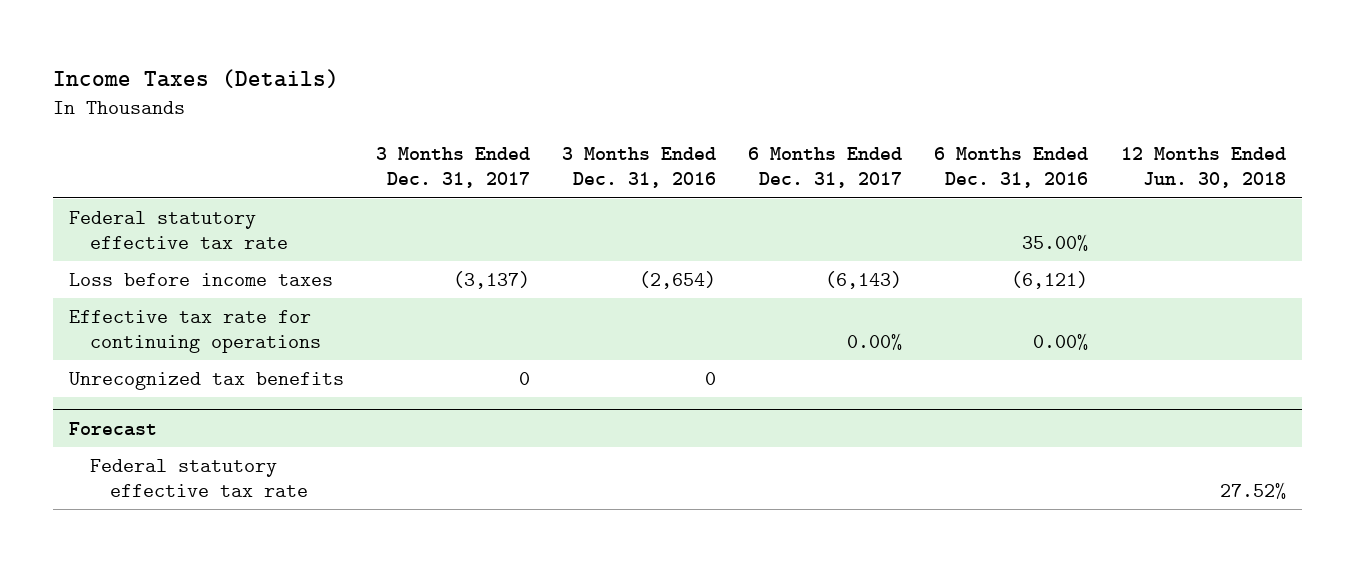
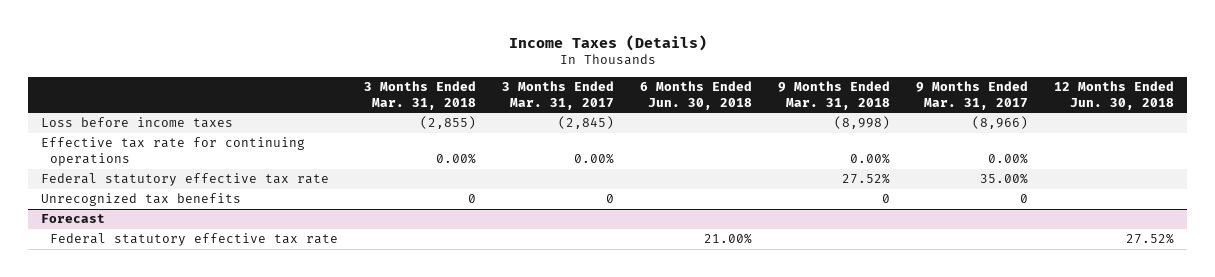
[376,147,531,189] 3 Months Ended Dec. 31, 2017 -> none
[562,147,717,189] 3 Months Ended Dec. 31, 2016 -> none
[748,147,903,189] 6 Months Ended Dec. 31, 2017 -> none
[934,147,1089,189] 6 Months Ended Dec. 31, 2016 -> none
none -> [364,81,477,110] 3 Months Ended Mar. 31, 2018
none -> [502,81,615,110] 3 Months Ended Mar. 31, 2017
none -> [640,81,753,110] 6 Months Ended Jun. 30, 2018
none -> [778,81,891,110] 9 Months Ended Mar. 31, 2018
none -> [916,81,1029,110] 9 Months Ended Mar. 31, 2017
[69,211,288,250] Federal statutory effective tax rate -> [41,173,330,187] Federal statutory effective tax rate

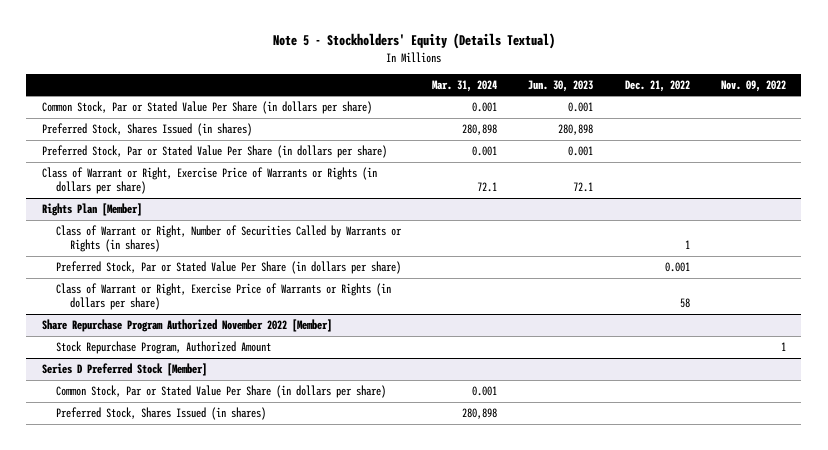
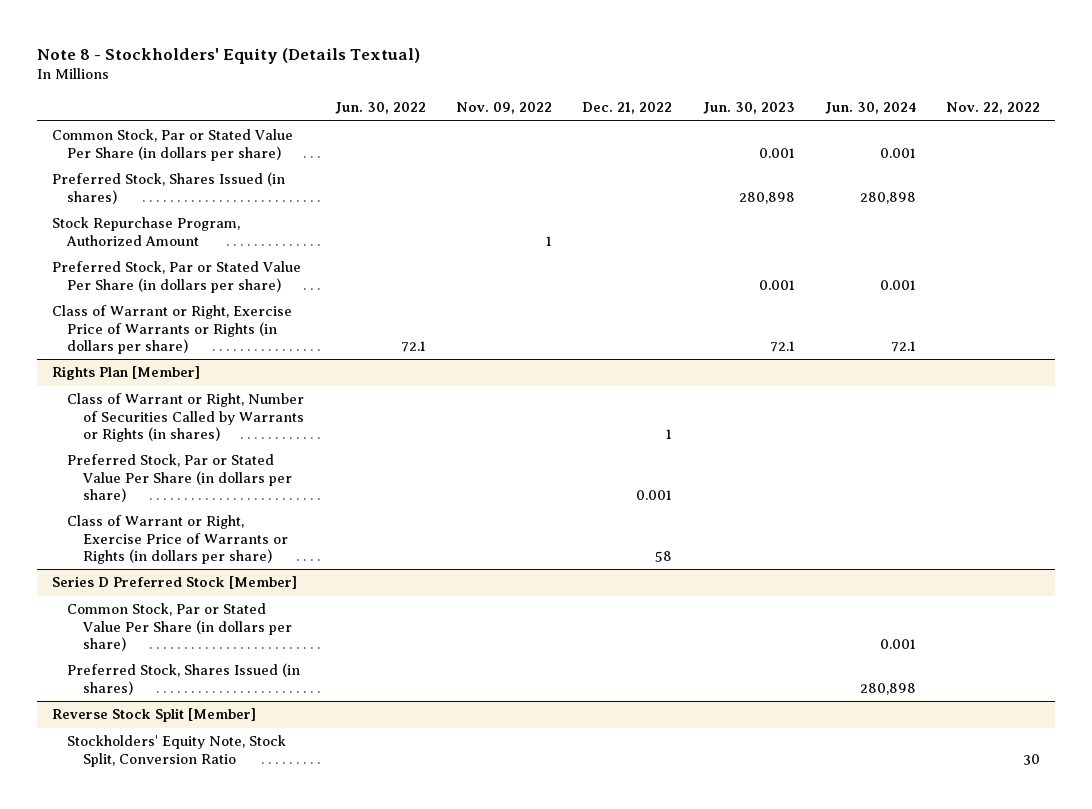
[272,33,555,50] Note 5 - Stockholders' Equity (Details Textual) -> [36,47,420,64] Note 8 - Stockholders' Equity (Details Textual)
[432,79,498,92] Mar. 31, 2024 -> none
none -> [334,102,426,115] Jun. 30, 2022
none -> [824,102,916,115] Jun. 30, 2024
none -> [946,102,1041,115] Nov. 22, 2022
none -> [51,217,240,246] Stock Repurchase Program, Authorized Amount
[41,319,332,333] Share Repurchase Program Authorized November 2022 [Member] -> none
[55,341,271,355] Stock Repurchase Program, Authorized Amount -> none
none -> [51,708,256,723] Reverse Stock Split [Member]
none -> [67,735,287,767] Stockholders' Equity Note, Stock Split, Conversion Ratio

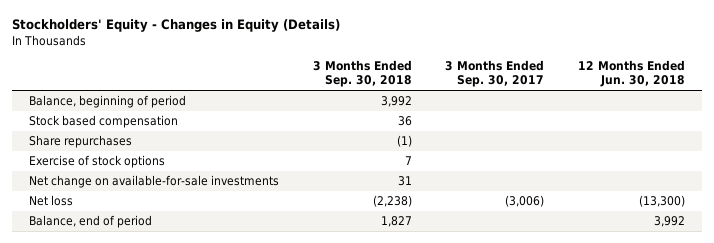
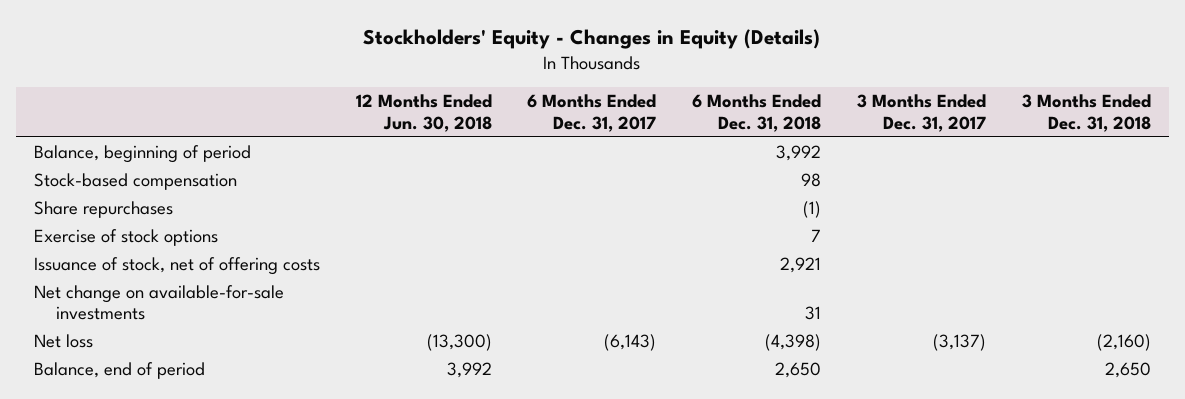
[312,60,412,88] 3 Months Ended Sep. 30, 2018 -> none
[445,60,545,88] 3 Months Ended Sep. 30, 2017 -> none
none -> [527,94,657,132] 6 Months Ended Dec. 31, 2017
none -> [692,94,822,132] 6 Months Ended Dec. 31, 2018
none -> [857,94,987,132] 3 Months Ended Dec. 31, 2017
none -> [1021,94,1151,132] 3 Months Ended Dec. 31, 2018
[28,115,178,129] Stock based compensation -> [33,173,237,191] Stock-based compensation
none -> [33,257,320,276] Issuance of stock, net of offering costs

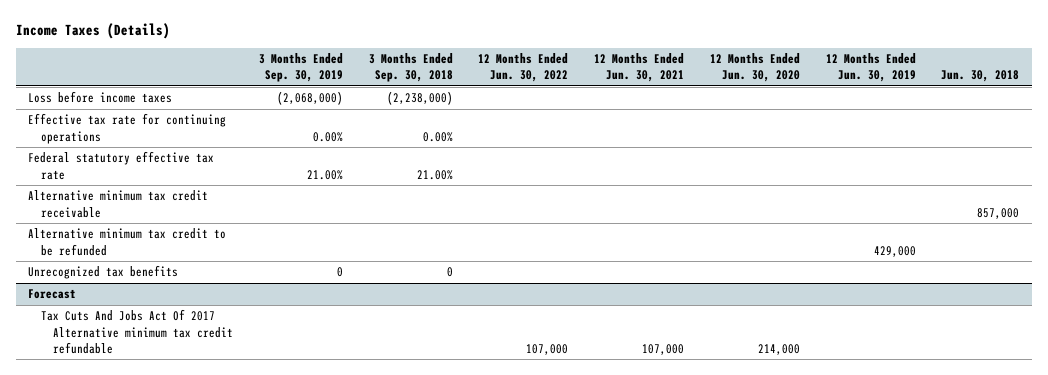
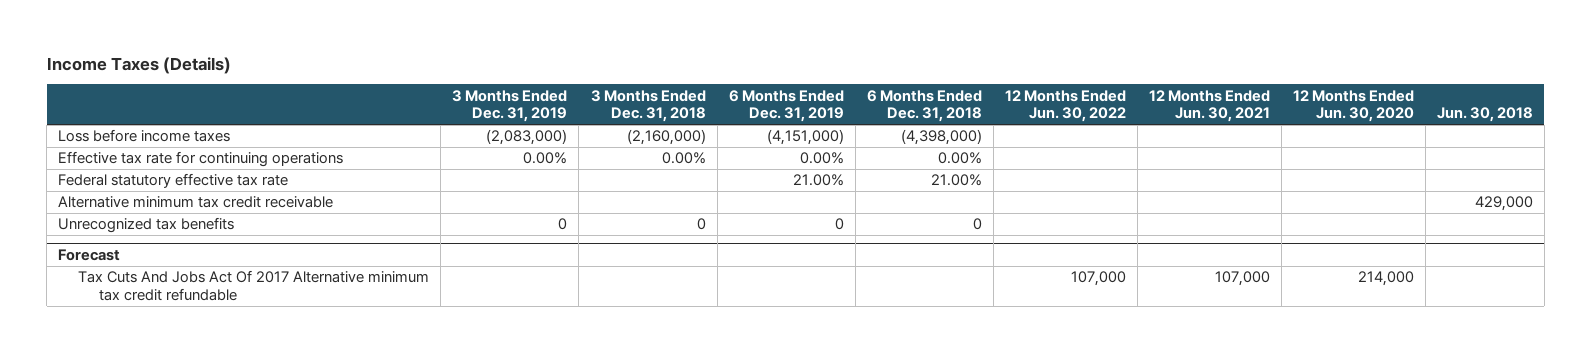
[259,52,344,83] 3 Months Ended Sep. 30, 2019 -> none
[368,52,453,83] 3 Months Ended Sep. 30, 2018 -> none
[825,52,916,83] 12 Months Ended Jun. 30, 2019 -> none
none -> [452,89,568,123] 3 Months Ended Dec. 31, 2019
none -> [590,89,706,123] 3 Months Ended Dec. 31, 2018
none -> [728,89,844,123] 6 Months Ended Dec. 31, 2019
none -> [866,89,982,123] 6 Months Ended Dec. 31, 2018
[28,228,227,256] Alternative minimum tax credit to be refunded -> none
[977,207,1020,219] 857,000 -> [1474,196,1533,212] 429,000

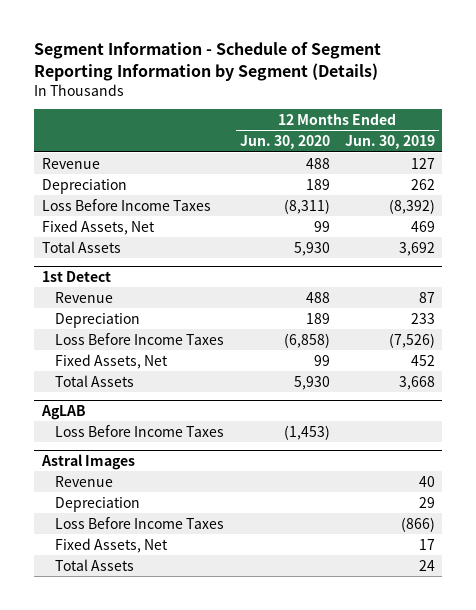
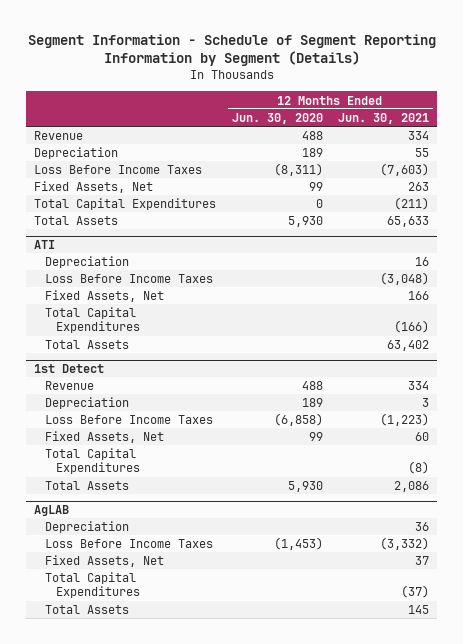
[344,135,435,150] Jun. 30, 2019 -> none
none -> [338,112,430,124] Jun. 30, 2021
none -> [34,198,217,211] Total Capital Expenditures
none -> [34,240,56,250] ATI
none -> [44,256,129,269] Depreciation
none -> [44,274,213,284] Loss Before Income Taxes
none -> [44,290,164,303] Fixed Assets, Net
none -> [44,307,140,334] Total Capital Expenditures
none -> [44,340,129,350] Total Assets
none -> [44,448,140,475] Total Capital Expenditures
none -> [44,521,129,534] Depreciation
[40,453,135,470] Astral Images -> none
[55,475,114,487] Revenue -> none
[55,496,141,512] Depreciation -> none
[55,516,225,529] Loss Before Income Taxes -> none
[55,537,169,553] Fixed Assets, Net -> none
[55,558,135,571] Total Assets -> none
none -> [44,555,164,568] Fixed Assets, Net
none -> [44,572,140,599] Total Capital Expenditures
none -> [44,605,129,615] Total Assets

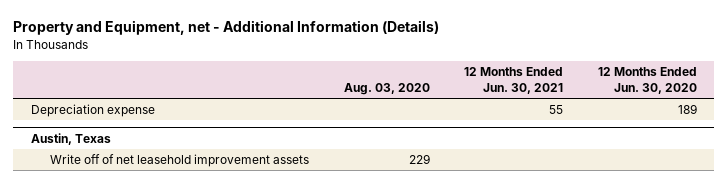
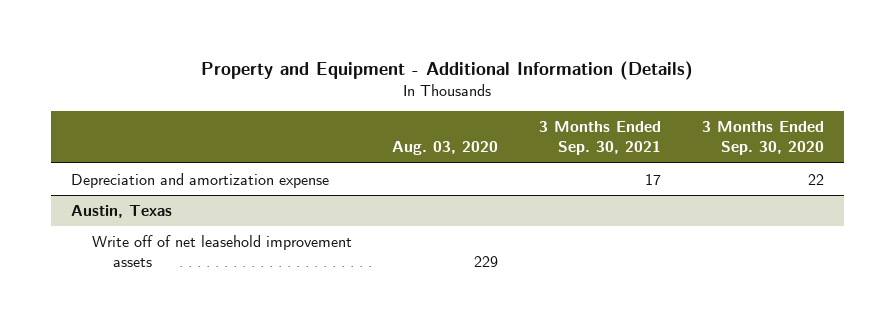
[13,20,440,36] Property and Equipment, net - Additional Information (Details) -> [201,60,694,80] Property and Equipment - Additional Information (Details)
[464,67,564,94] 12 Months Ended Jun. 30, 2021 -> none
[597,67,697,94] 12 Months Ended Jun. 30, 2020 -> none
none -> [539,121,662,156] 3 Months Ended Sep. 30, 2021
none -> [701,121,824,156] 3 Months Ended Sep. 30, 2020
[30,104,155,118] Depreciation expense -> [71,173,330,189] Depreciation and amortization expense

